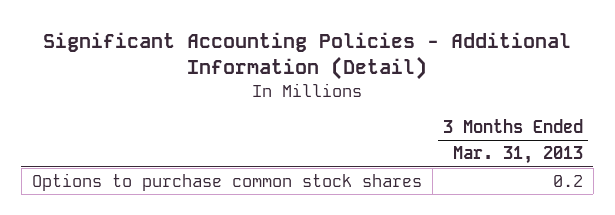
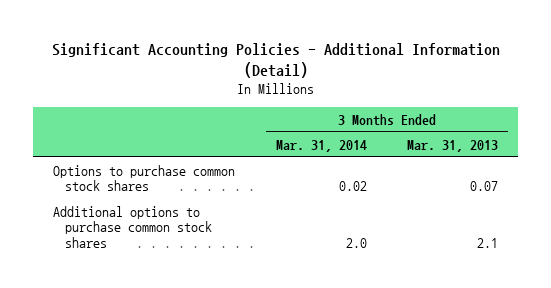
none -> [275,139,367,152] Mar. 31, 2014
[552,175,583,188] 0.2 -> [470,181,499,192] 0.07
none -> [53,205,212,249] Additional options to purchase common stock shares

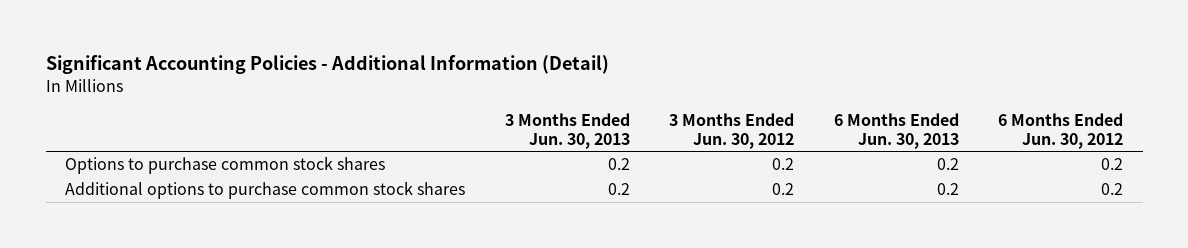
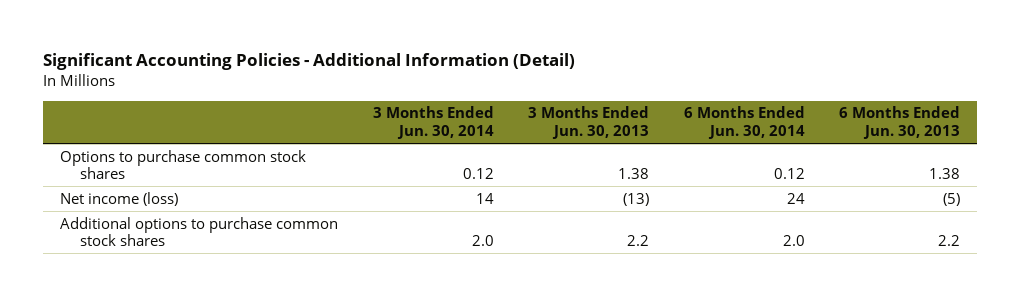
[669,112,795,149] 3 Months Ended Jun. 30, 2012 -> none
[997,112,1123,149] 6 Months Ended Jun. 30, 2012 -> none
none -> [372,106,494,139] 3 Months Ended Jun. 30, 2014
none -> [683,106,805,139] 6 Months Ended Jun. 30, 2014
[607,158,630,171] 0.2 -> [618,168,650,180] 1.38
[936,158,959,171] 0.2 -> [929,168,961,180] 1.38
none -> [60,191,179,206] Net income (loss)
[607,183,630,196] 0.2 -> [627,235,650,247] 2.2
[936,183,959,196] 0.2 -> [938,235,961,247] 2.2

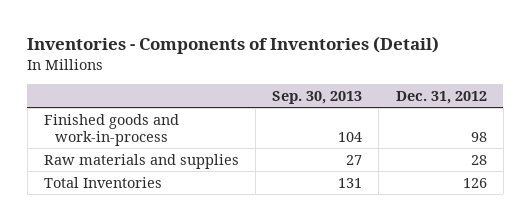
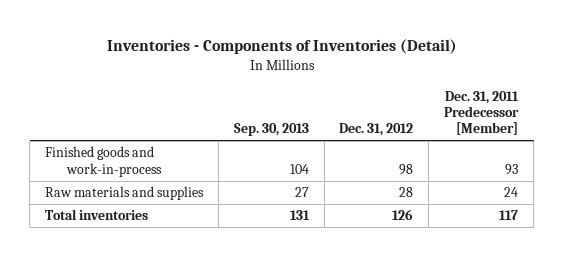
none -> [444,90,520,136] Dec. 31, 2011 Predecessor [Member]
[43,176,162,188] Total Inventories -> [44,209,148,221] Total inventories

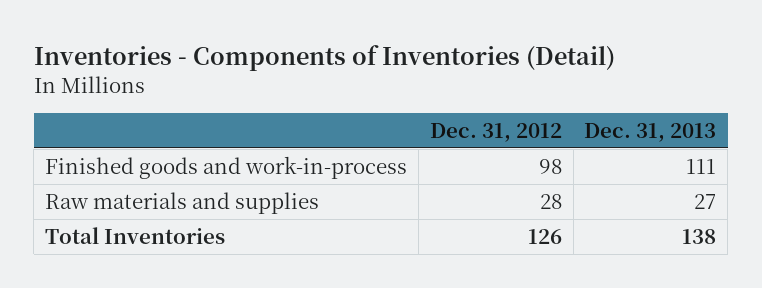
[233,123,309,137] Sep. 30, 2013 -> none
[444,90,520,136] Dec. 31, 2011 Predecessor [Member] -> none
none -> [584,122,717,142] Dec. 31, 2013
[44,209,148,221] Total inventories -> [45,226,226,244] Total Inventories

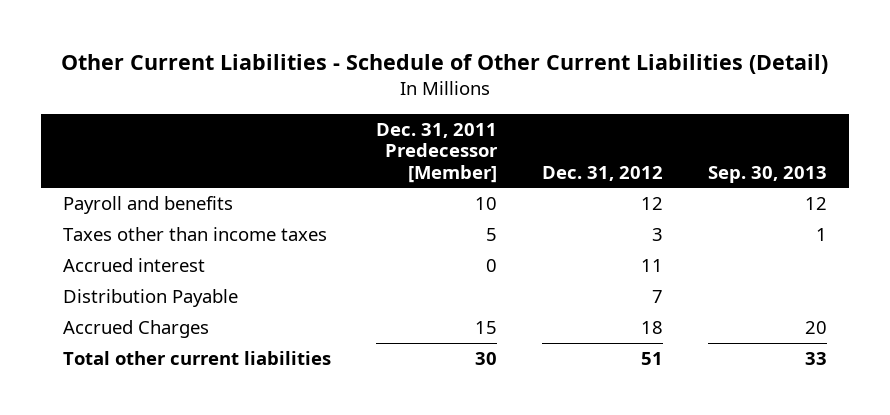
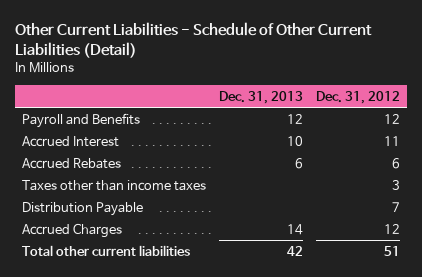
[376,122,499,183] Dec. 31, 2011 Predecessor [Member] -> none
[708,165,828,183] Sep. 30, 2013 -> none
none -> [218,90,303,104] Dec. 31, 2013
[63,196,234,215] Payroll and benefits -> [21,112,140,128] Payroll and Benefits
none -> [21,135,119,147] Accrued Interest
none -> [21,157,121,169] Accrued Rebates
[63,258,206,273] Accrued interest -> none
[641,321,664,335] 18 -> [384,223,401,234] 12

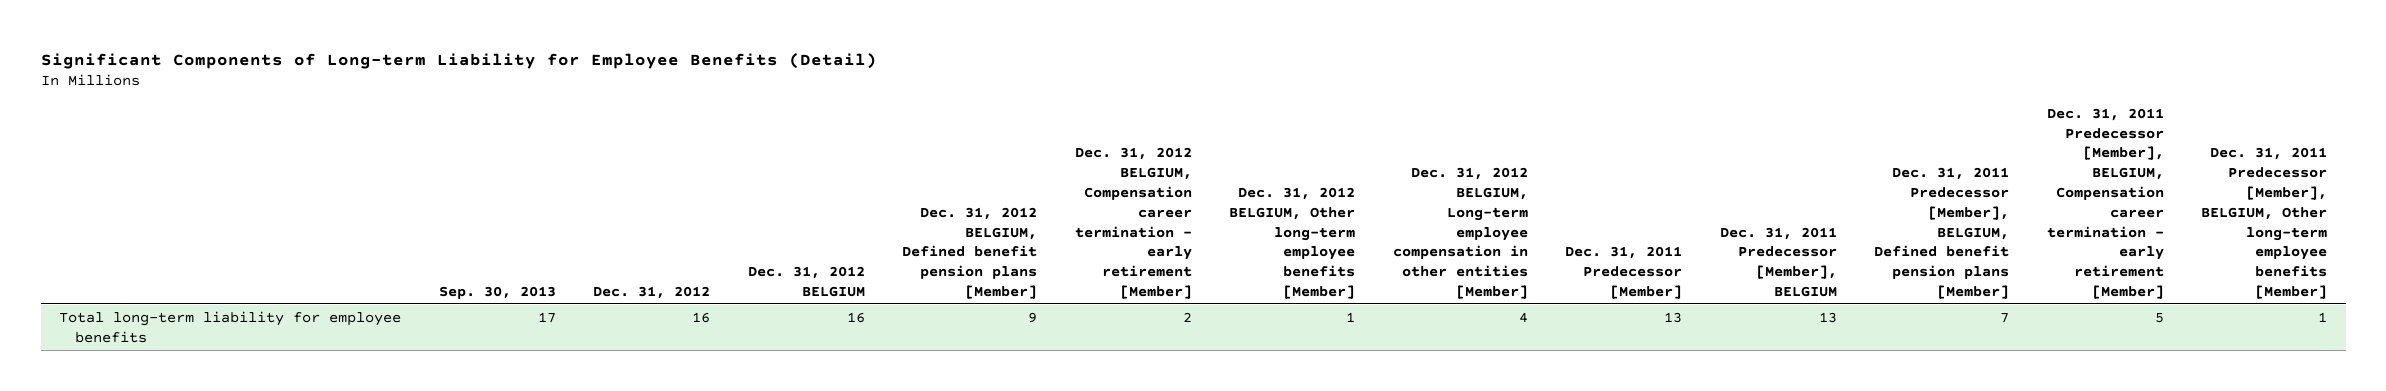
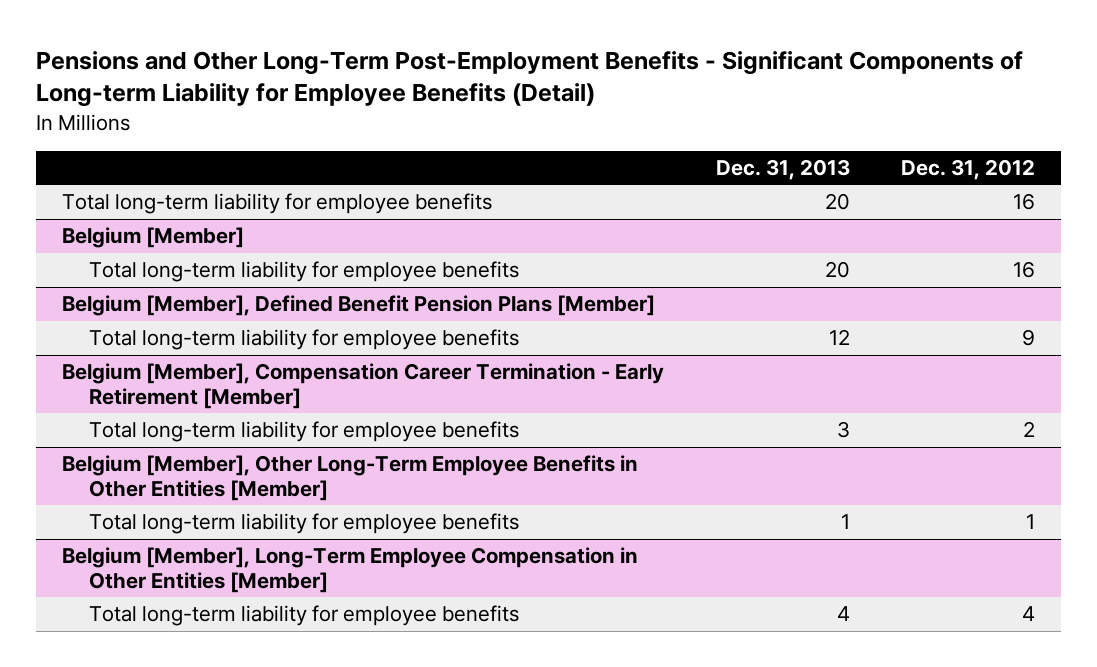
[40,52,877,69] Significant Components of Long-term Liability for Employee Benefits (Detail) -> [36,50,1024,108] Pensions and Other Long-Term Post-Employment Benefits - Significant Components of Long-term Liability for Employee Benefits (Detail)
[438,286,556,300] Sep. 30, 2013 -> none
[747,266,865,298] Dec. 31, 2012 BELGIUM -> none
[902,206,1038,300] Dec. 31, 2012 BELGIUM, Defined benefit pension plans [Member] -> none
[1074,147,1192,300] Dec. 31, 2012 BELGIUM, Compensation career termination - early retirement [Member] -> none
[1229,187,1356,300] Dec. 31, 2012 BELGIUM, Other long-term employee benefits [Member] -> none
[1392,167,1528,300] Dec. 31, 2012 BELGIUM, Long-term employee compensation in other entities [Member] -> none
[1565,246,1683,300] Dec. 31, 2011 Predecessor [Member] -> none
[1719,226,1837,298] Dec. 31, 2011 Predecessor [Member], BELGIUM -> none
[1874,167,2010,300] Dec. 31, 2011 Predecessor [Member], BELGIUM, Defined benefit pension plans [Member] -> none
[2046,107,2164,300] Dec. 31, 2011 Predecessor [Member], BELGIUM, Compensation career termination - early retirement [Member] -> none
[2200,147,2327,300] Dec. 31, 2011 Predecessor [Member], BELGIUM, Other long-term employee benefits [Member] -> none
none -> [715,159,850,181] Dec. 31, 2013
none -> [61,227,244,249] Belgium [Member]
none -> [89,261,520,283] Total long-term liability for employee benefits
none -> [61,295,655,317] Belgium [Member], Defined Benefit Pension Plans [Member]
none -> [89,329,520,351] Total long-term liability for employee benefits
none -> [61,363,664,409] Belgium [Member], Compensation Career Termination - Early Retirement [Member]
none -> [89,421,520,443] Total long-term liability for employee benefits
none -> [61,455,638,501] Belgium [Member], Other Long-Term Employee Benefits in Other Entities [Member]
none -> [89,513,520,535] Total long-term liability for employee benefits
none -> [61,547,638,593] Belgium [Member], Long-Term Employee Compensation in Other Entities [Member]
none -> [89,605,520,627] Total long-term liability for employee benefits

